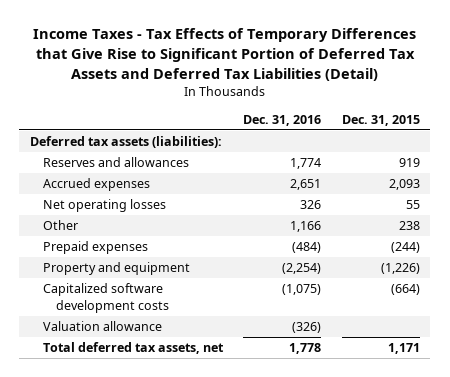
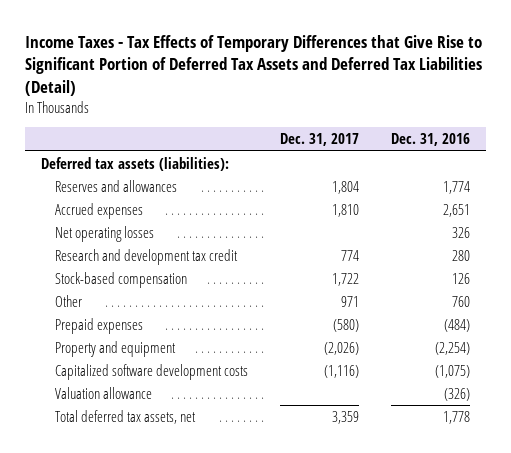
[341,114,420,126] Dec. 31, 2015 -> none
none -> [279,133,359,147] Dec. 31, 2017
none -> [54,248,238,265] Research and development tax credit
none -> [54,271,187,288] Stock-based compensation
[290,221,322,233] 1,166 -> [452,295,471,307] 760

